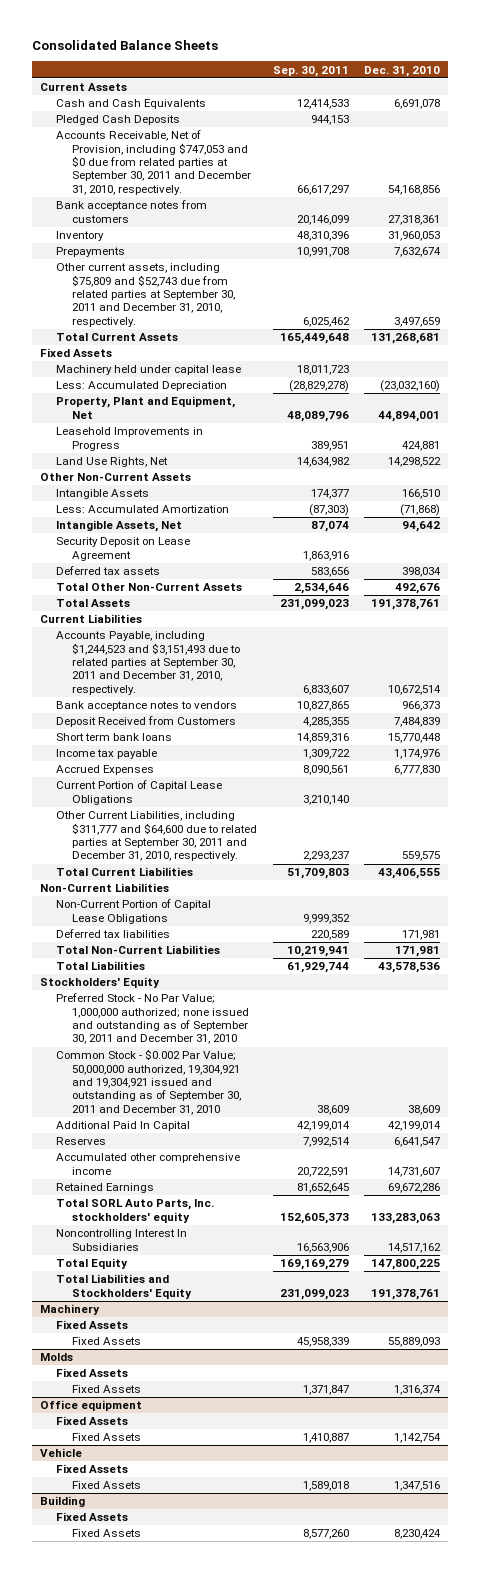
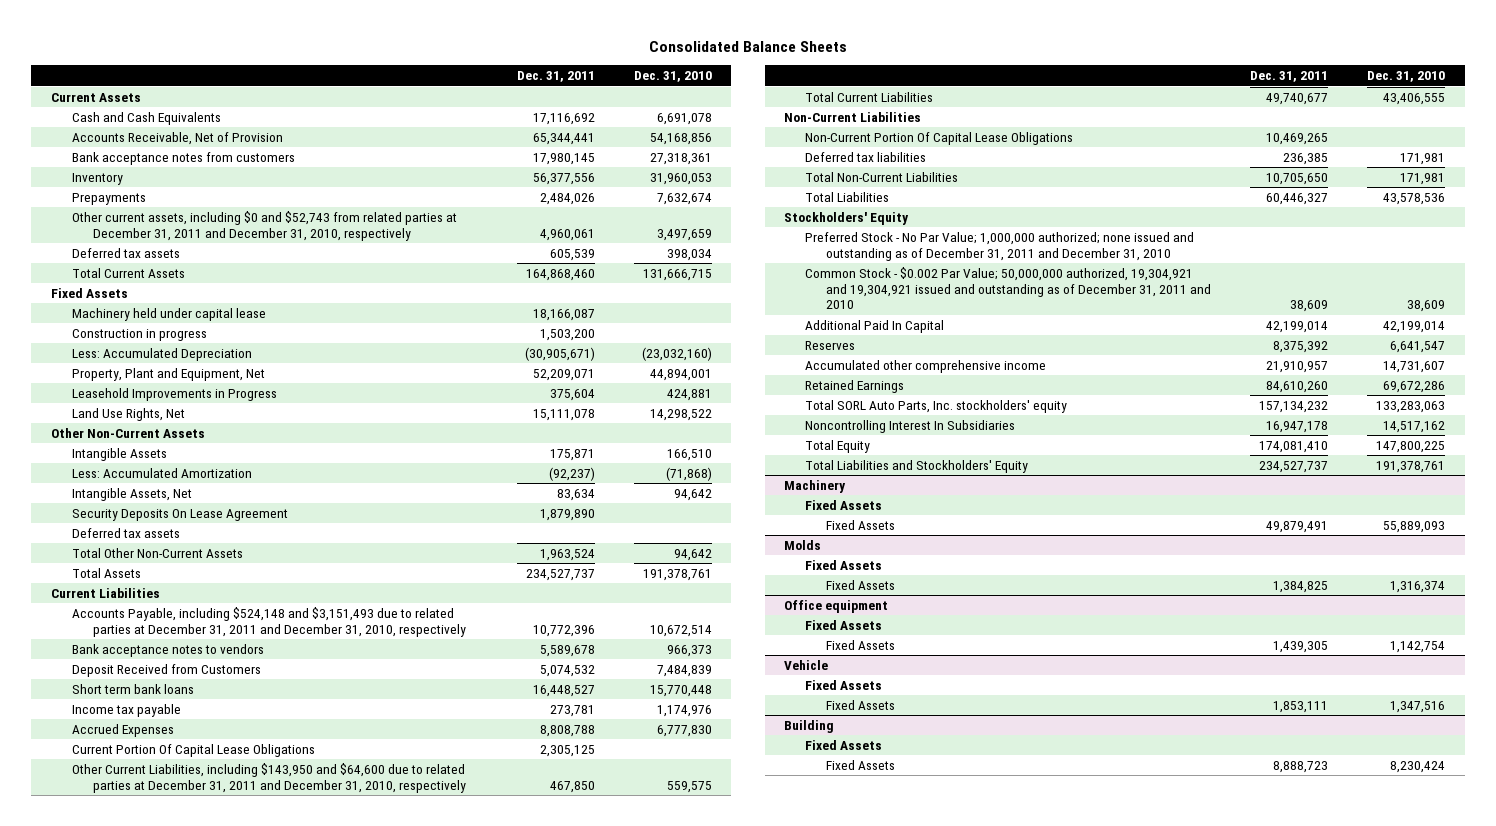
[272,65,349,77] Sep. 30, 2011 -> none
none -> [517,71,596,83] Dec. 31, 2011
[56,115,181,126] Pledged Cash Deposits -> none
[56,130,252,195] Accounts Receivable, Net of Provision, including $747,053 and $0 due from related parties at September 30, 2011 and December 31, 2010, respectively. -> [71,131,283,145] Accounts Receivable, Net of Provision
[56,263,236,327] Other current assets, including $75,809 and $52,743 due from related parties at September 30, 2011 and December 31, 2010, respectively. -> [71,210,457,241] Other current assets, including $0 and $52,743 from related parties at December 31, 2011 and December 31, 2010, respectively
[56,566,161,576] Deferred tax assets -> [71,247,180,258] Deferred tax assets
[371,333,441,345] 131,268,681 -> [643,268,713,281] 131,666,715
none -> [71,328,207,341] Construction in progress
[56,537,191,561] Security Deposit on Lease Agreement -> [71,508,288,521] Security Deposits On Lease Agreement
none -> [71,527,180,538] Deferred tax assets
[395,583,441,595] 492,676 -> [674,548,713,561] 94,642
[56,631,241,695] Accounts Payable, including $1,244,523 and $3,151,493 due to related parties at September 30, 2011 and December 31, 2010, respectively. -> [71,606,467,637] Accounts Payable, including $524,148 and $3,151,493 due to related parties at December 31, 2011 and December 31, 2010, respectively
[56,780,223,805] Current Portion of Capital Lease Obligations -> [71,743,315,757] Current Portion Of Capital Lease Obligations
[56,811,258,862] Other Current Liabilities, including $311,777 and $64,600 due to related parties at September 30, 2011 and December 31, 2010, respectively. -> [71,762,467,793] Other Current Liabilities, including $143,950 and $64,600 due to related parties at December 31, 2011 and December 31, 2010, respectively
[56,899,212,924] Non-Current Portion of Capital Lease Obligations -> [805,131,1074,145] Non-Current Portion Of Capital Lease Obligations
[56,993,250,1045] Preferred Stock - No Par Value; 1,000,000 authorized; none issued and outstanding as of September 30, 2011 and December 31, 2010 -> [805,231,1195,261] Preferred Stock - No Par Value; 1,000,000 authorized; none issued and outstanding as of December 31, 2011 and December 31, 2010
[56,1049,242,1115] Common Stock - $0.002 Par Value; 50,000,000 authorized, 19,304,921 and 19,304,921 issued and outstanding as of September 30, 2011 and December 31, 2010 -> [805,266,1212,310] Common Stock - $0.002 Par Value; 50,000,000 authorized, 19,304,921 and 19,304,921 issued and outstanding as of December 31, 2011 and 2010

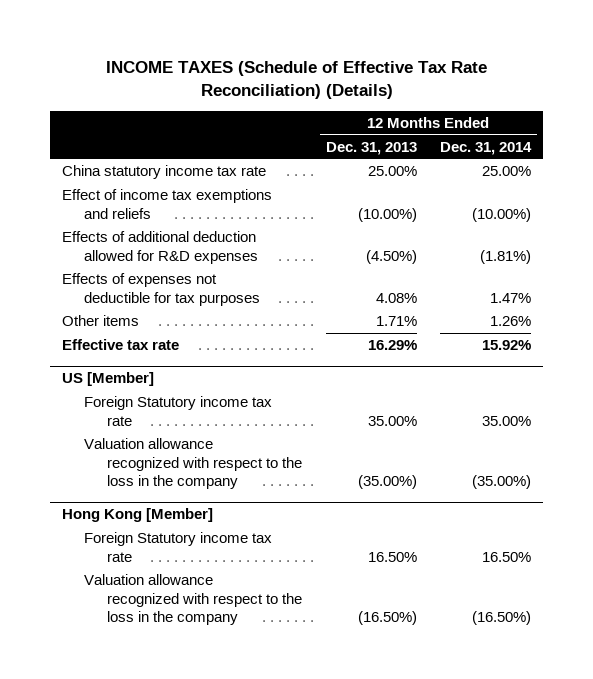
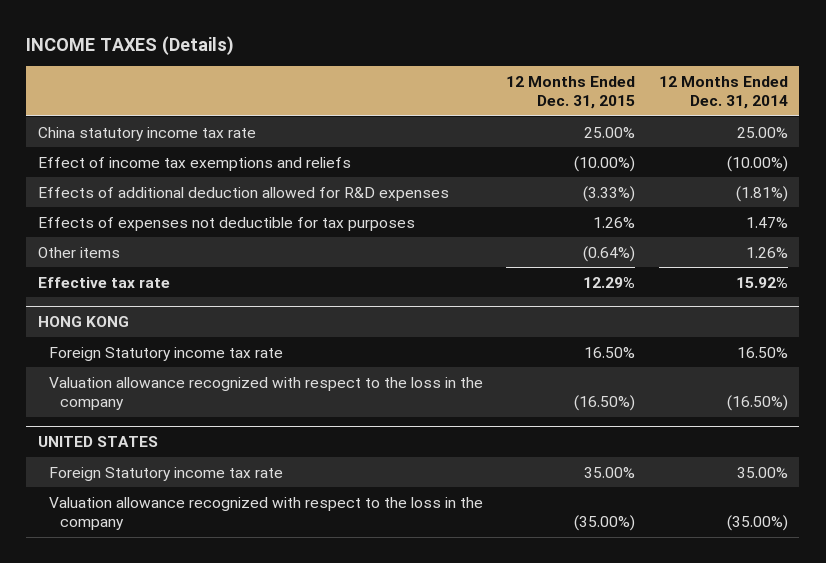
[105,61,487,100] INCOME TAXES (Schedule of Effective Tax Rate Reconciliation) (Details) -> [26,35,235,55] INCOME TAXES (Details)
[325,141,417,155] Dec. 31, 2013 -> none
none -> [506,75,636,110] 12 Months Ended Dec. 31, 2015
[61,372,154,387] US [Member] -> none
[84,395,273,426] Foreign Statutory income tax rate -> none
[84,437,303,490] Valuation allowance recognized with respect to the loss in the company -> none
[61,508,213,523] Hong Kong [Member] -> [38,316,130,328] HONG KONG
none -> [38,436,159,448] UNITED STATES
none -> [49,466,284,481] Foreign Statutory income tax rate
none -> [49,496,484,531] Valuation allowance recognized with respect to the loss in the company

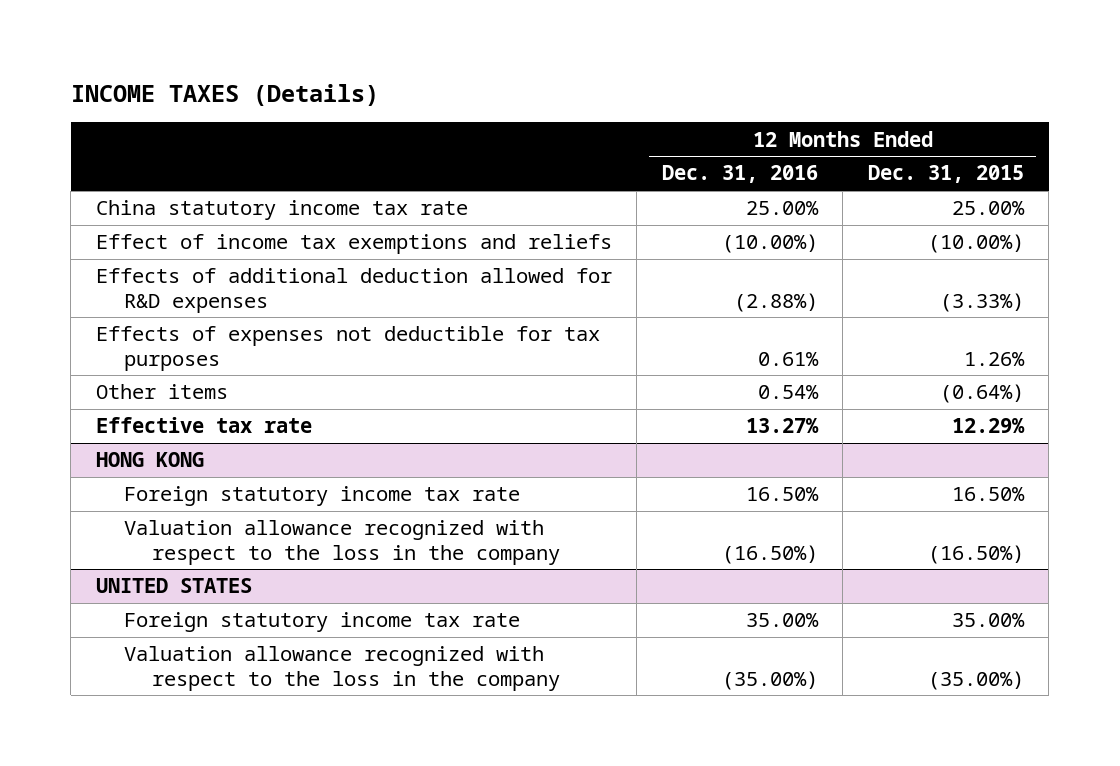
[658,75,788,110] 12 Months Ended Dec. 31, 2014 -> none
none -> [661,165,818,184] Dec. 31, 2016
[49,346,284,361] Foreign Statutory income tax rate -> [123,486,520,507] Foreign statutory income tax rate
[49,466,284,481] Foreign Statutory income tax rate -> [123,612,520,633] Foreign statutory income tax rate

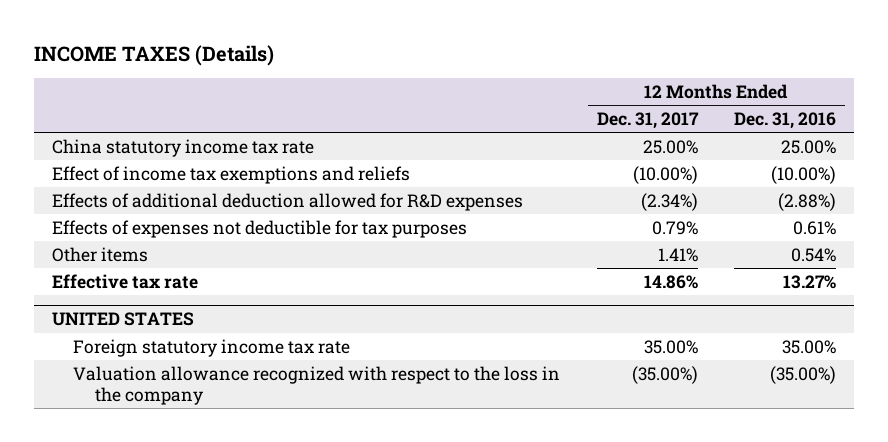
[867,165,1024,184] Dec. 31, 2015 -> none
none -> [596,112,699,130] Dec. 31, 2017
[95,452,204,468] HONG KONG -> none
[123,486,520,507] Foreign statutory income tax rate -> none
[123,520,561,565] Valuation allowance recognized with respect to the loss in the company -> none

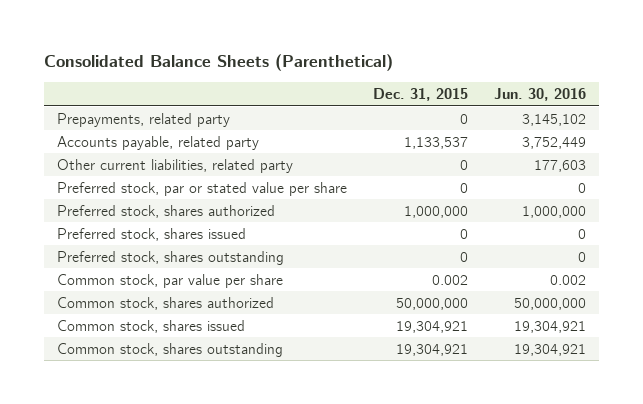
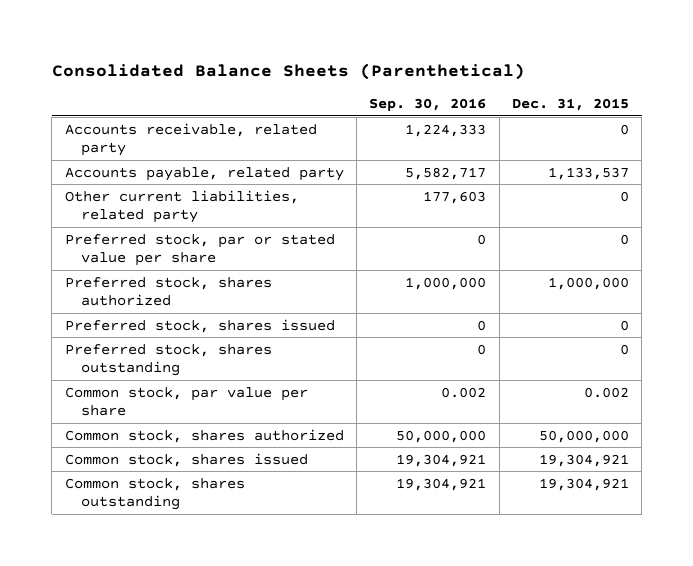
[494,88,587,102] Jun. 30, 2016 -> none
none -> [369,98,487,112] Sep. 30, 2016
[56,112,230,127] Prepayments, related party -> none
none -> [64,122,317,157] Accounts receivable, related party

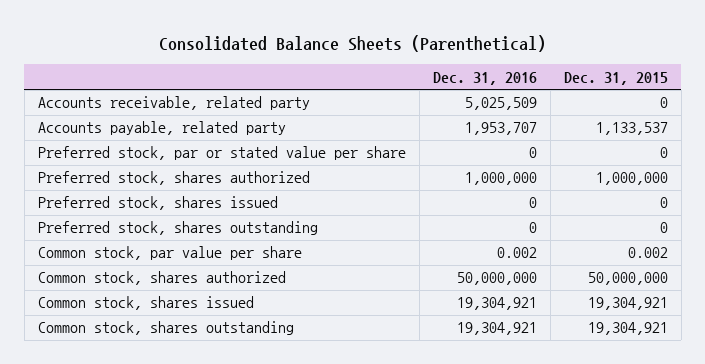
[369,98,487,112] Sep. 30, 2016 -> none
none -> [432,71,537,85] Dec. 31, 2016
[64,189,299,224] Other current liabilities, related party -> none

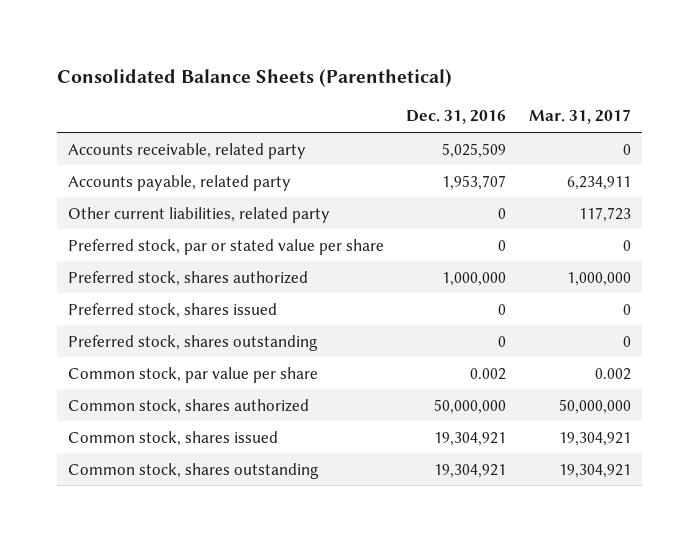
[563,71,668,85] Dec. 31, 2015 -> none
none -> [528,109,631,125] Mar. 31, 2017
none -> [67,206,330,223] Other current liabilities, related party

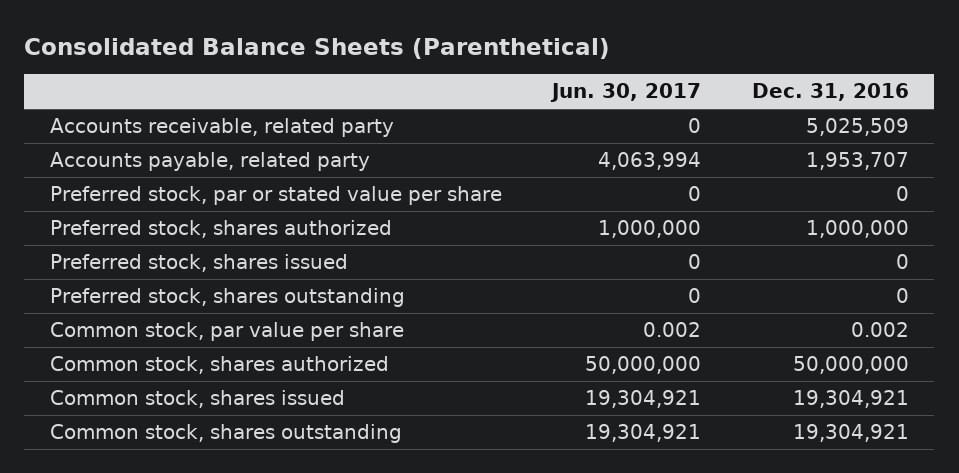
[528,109,631,125] Mar. 31, 2017 -> none
none -> [550,83,702,103] Jun. 30, 2017
[67,206,330,223] Other current liabilities, related party -> none

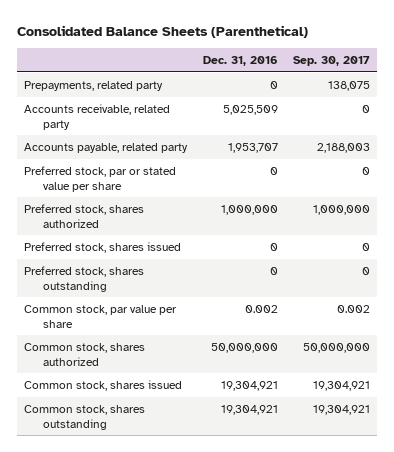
[550,83,702,103] Jun. 30, 2017 -> none
none -> [292,55,370,66] Sep. 30, 2017
none -> [24,81,164,92] Prepayments, related party

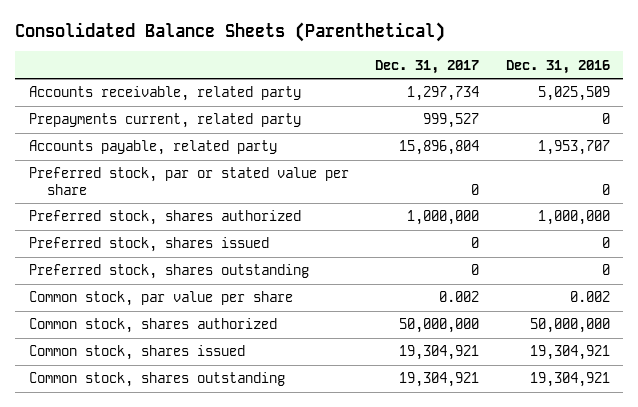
[292,55,370,66] Sep. 30, 2017 -> none
none -> [375,59,480,74] Dec. 31, 2017
[24,81,164,92] Prepayments, related party -> none
none -> [28,113,301,129] Prepayments current, related party

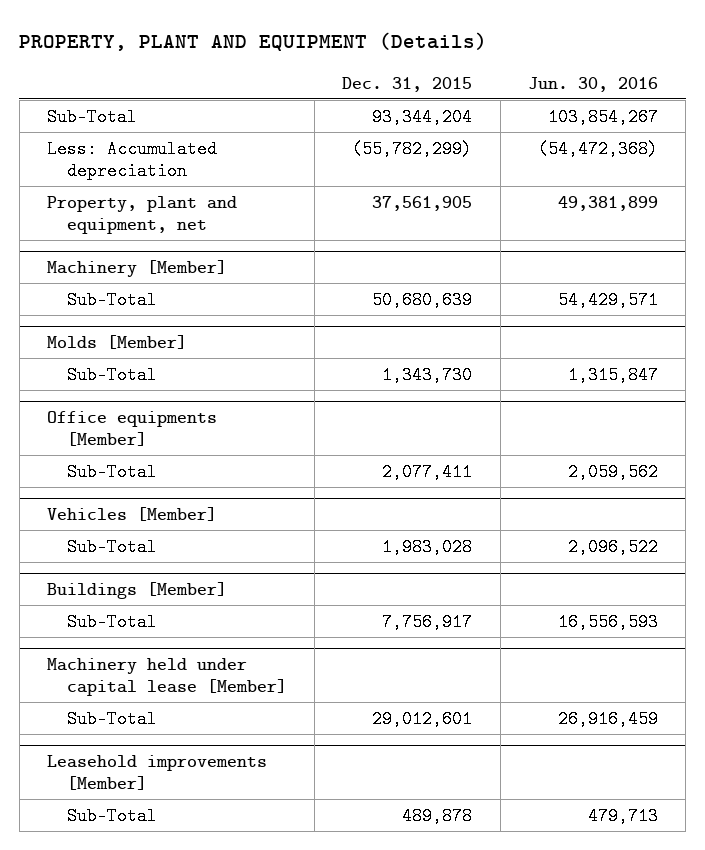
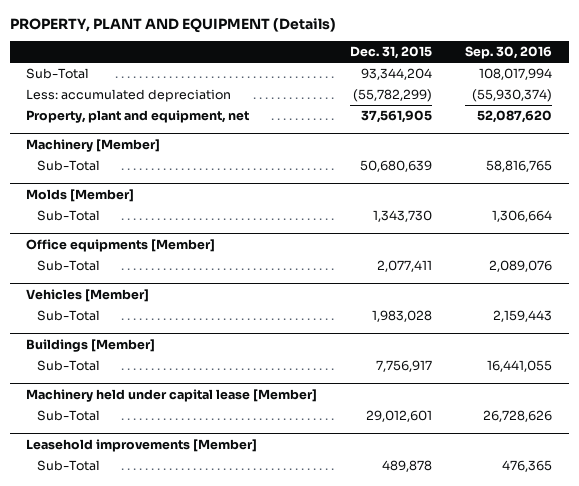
[527,76,658,92] Jun. 30, 2016 -> none
none -> [465,46,553,60] Sep. 30, 2016
[47,139,218,181] Less: Accumulated depreciation -> [26,89,232,103] Less: accumulated depreciation

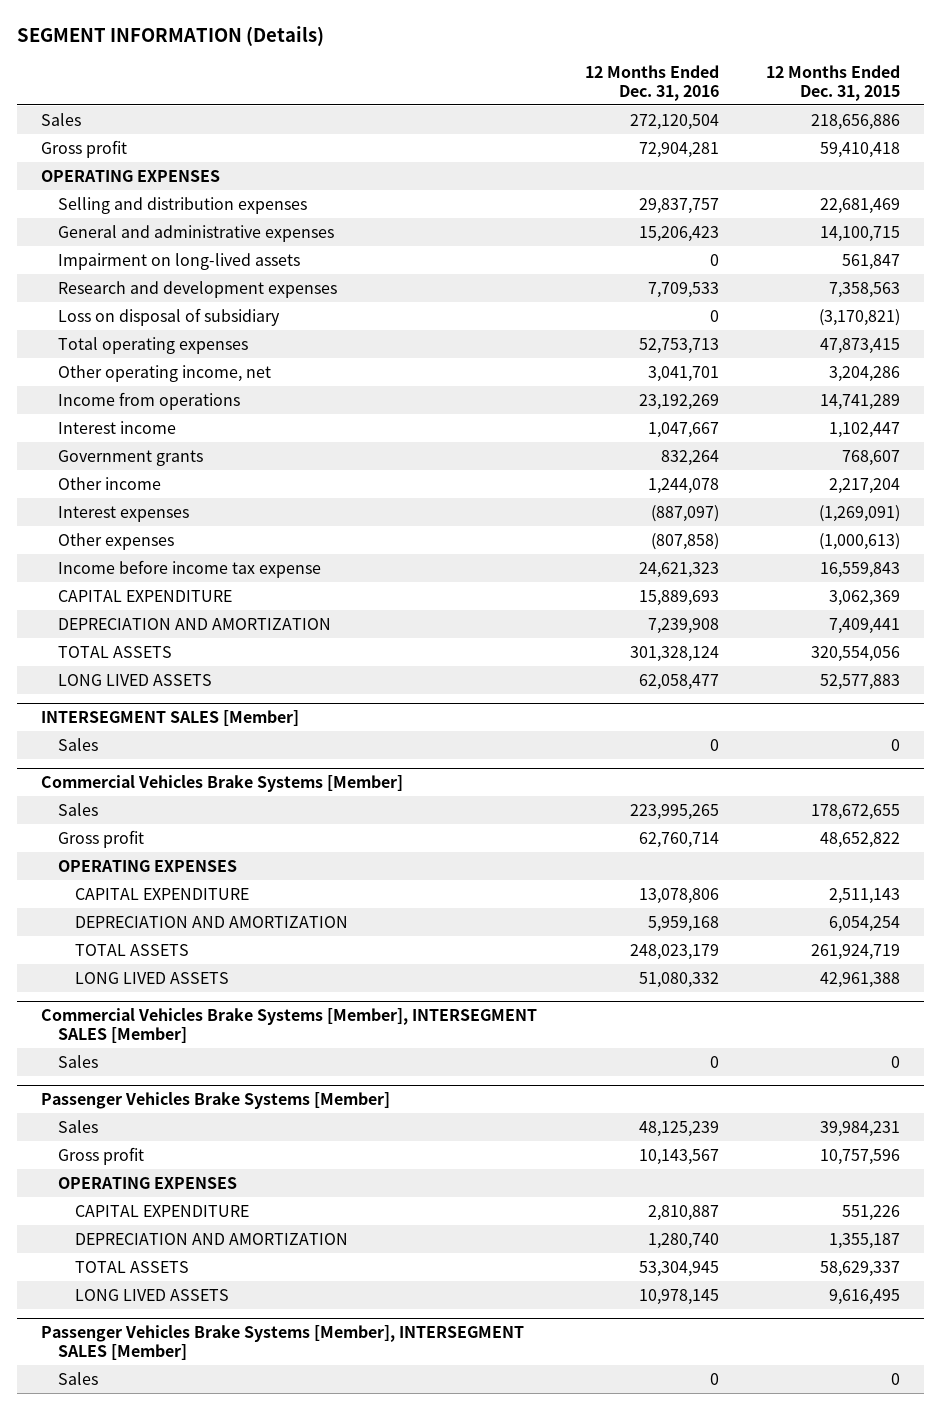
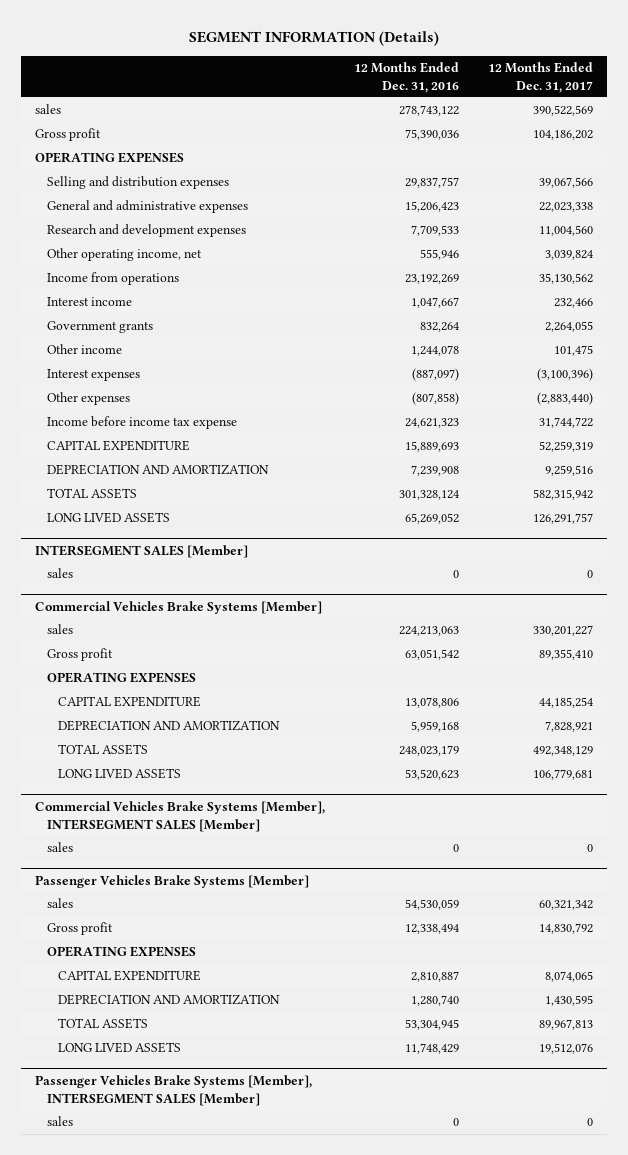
[766,64,901,101] 12 Months Ended Dec. 31, 2015 -> none
none -> [487,61,593,93] 12 Months Ended Dec. 31, 2017
[40,112,81,126] Sales -> [35,104,62,115] sales
[629,113,719,130] 272,120,504 -> [398,105,459,117] 278,743,122
[638,141,719,158] 72,904,281 -> [404,129,459,141] 75,390,036
[57,252,300,270] Impairment on long-lived assets -> none
[57,307,280,326] Loss on disposal of subsidiary -> none
[57,336,248,354] Total operating expenses -> none
[647,365,719,382] 3,041,701 -> [419,249,459,261] 555,946
[638,673,719,690] 62,058,477 -> [404,513,459,525] 65,269,052
[57,737,98,751] Sales -> [46,568,73,579] sales
[57,802,98,816] Sales -> [46,624,73,635] sales
[629,803,719,820] 223,995,265 -> [398,626,459,637] 224,213,063
[638,831,719,848] 62,760,714 -> [404,649,459,661] 63,051,542
[638,971,719,988] 51,080,332 -> [404,769,459,781] 53,520,623
[57,1054,98,1068] Sales -> [46,842,73,853] sales
[57,1119,98,1133] Sales -> [46,898,73,909] sales
[638,1120,719,1137] 48,125,239 -> [404,899,459,911] 54,530,059
[638,1148,719,1165] 10,143,567 -> [404,924,459,935] 12,338,494
[638,1288,719,1305] 10,978,145 -> [404,1043,459,1055] 11,748,429
[57,1371,98,1385] Sales -> [46,1116,73,1127] sales

